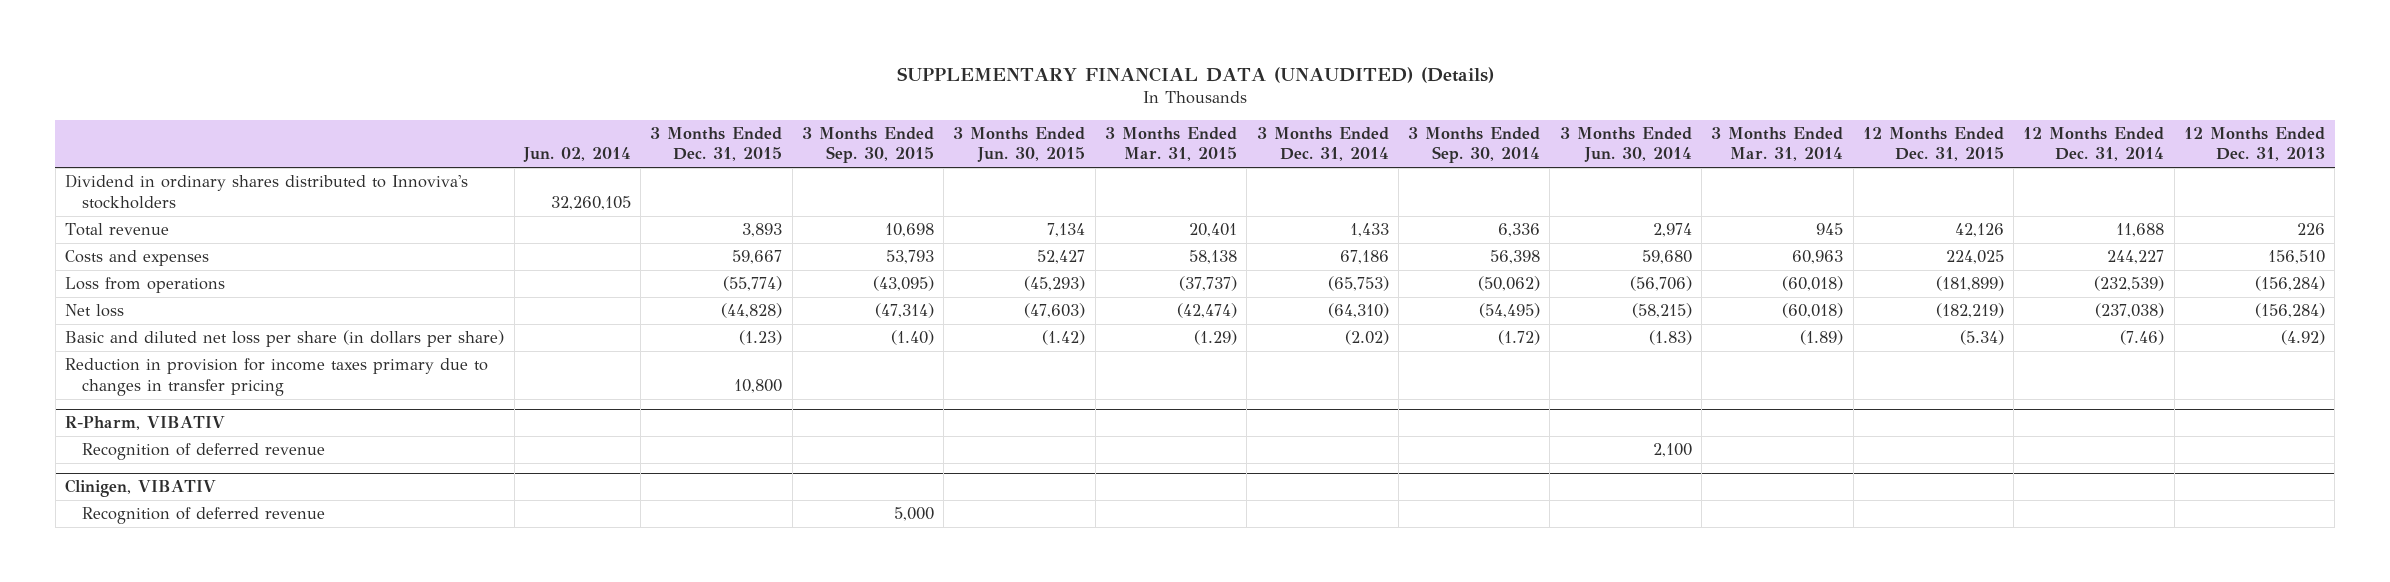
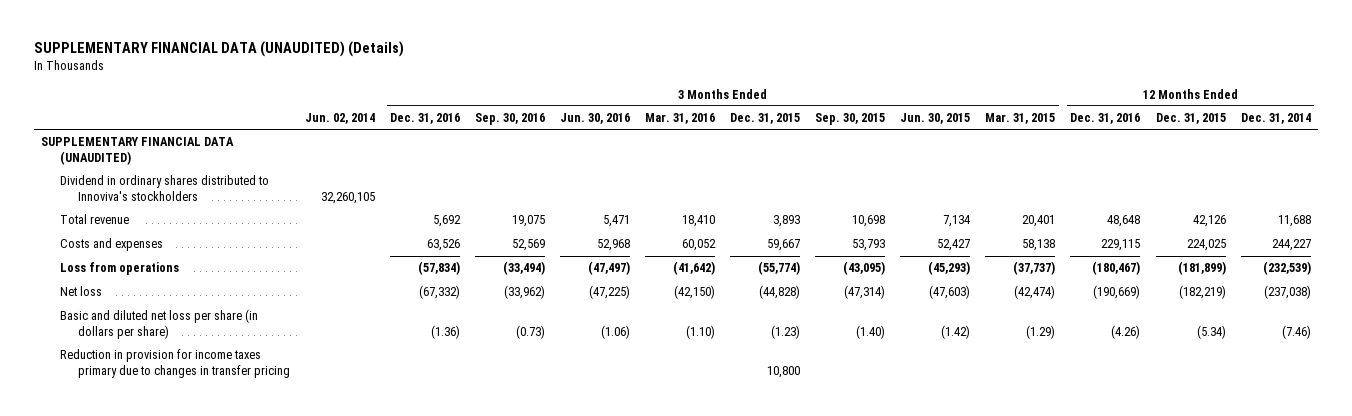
[1256,126,1389,162] 3 Months Ended Dec. 31, 2014 -> none
[1408,126,1541,164] 3 Months Ended Sep. 30, 2014 -> none
[1559,126,1692,163] 3 Months Ended Jun. 30, 2014 -> none
[1711,126,1844,162] 3 Months Ended Mar. 31, 2014 -> none
[2184,126,2326,162] 12 Months Ended Dec. 31, 2013 -> none
none -> [390,113,461,125] Dec. 31, 2016
none -> [475,113,546,126] Sep. 30, 2016
none -> [560,113,631,125] Jun. 30, 2016
none -> [645,113,716,125] Mar. 31, 2016
none -> [1070,113,1141,125] Dec. 31, 2016
none -> [41,137,235,165] SUPPLEMENTARY FINANCIAL DATA (UNAUDITED)
[65,416,226,431] R-Pharm, VIBATIV -> none
[82,443,326,461] Recognition of deferred revenue -> none
[65,479,217,498] Clinigen, VIBATIV -> none
[82,507,326,525] Recognition of deferred revenue -> none

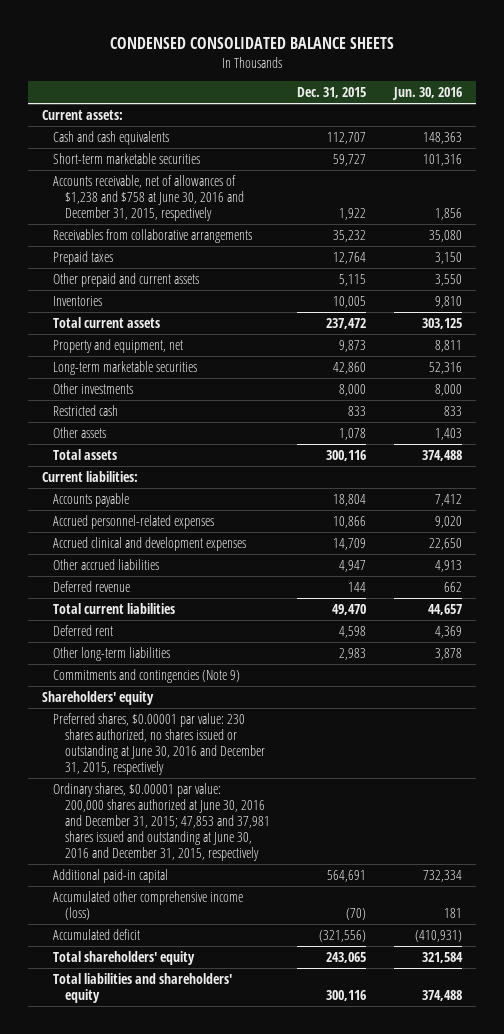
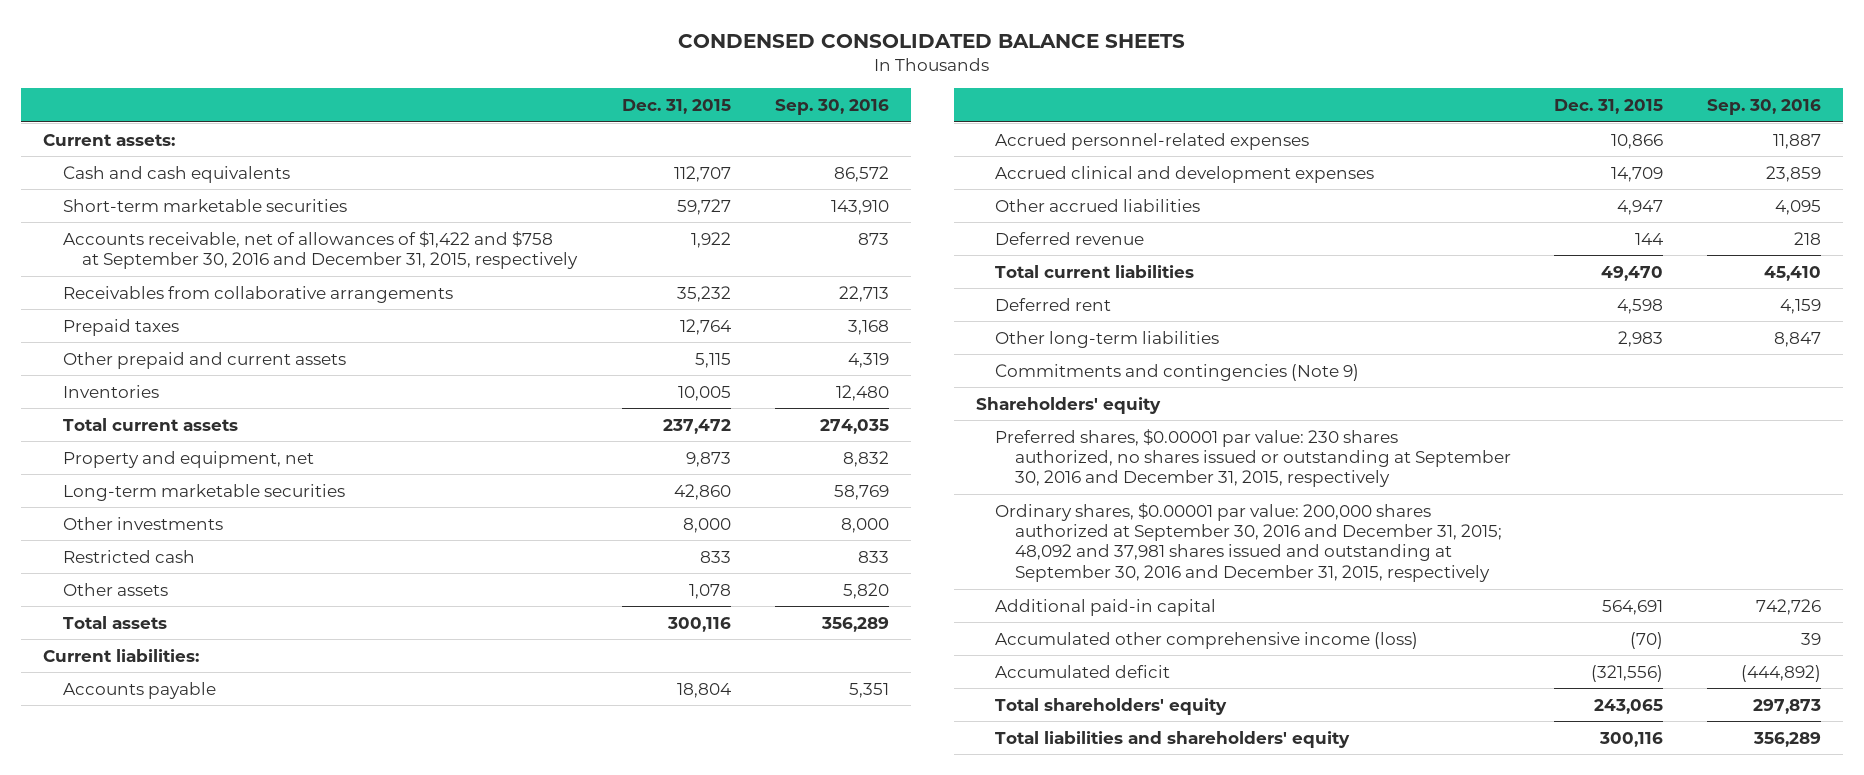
[392,87,463,101] Jun. 30, 2016 -> none
none -> [774,99,889,116] Sep. 30, 2016
[53,174,244,221] Accounts receivable, net of allowances of $1,238 and $758 at June 30, 2016 and December 31, 2015, respectively -> [62,230,579,270] Accounts receivable, net of allowances of $1,422 and $758 at September 30, 2016 and December 31, 2015, respectively
[53,712,265,775] Preferred shares, $0.00001 par value: 230 shares authorized, no shares issued or outstanding at June 30, 2016 and December 31, 2015, respectively -> [995,428,1511,488] Preferred shares, $0.00001 par value: 230 shares authorized, no shares issued or outstanding at September 30, 2016 and December 31, 2015, respectively
[53,782,270,861] Ordinary shares, $0.00001 par value: 200,000 shares authorized at June 30, 2016 and December 31, 2015; 47,853 and 37,981 shares issued and outstanding at June 30, 2016 and December 31, 2015, respectively -> [995,502,1502,582] Ordinary shares, $0.00001 par value: 200,000 shares authorized at September 30, 2016 and December 31, 2015; 48,092 and 37,981 shares issued and outstanding at September 30, 2016 and December 31, 2015, respectively

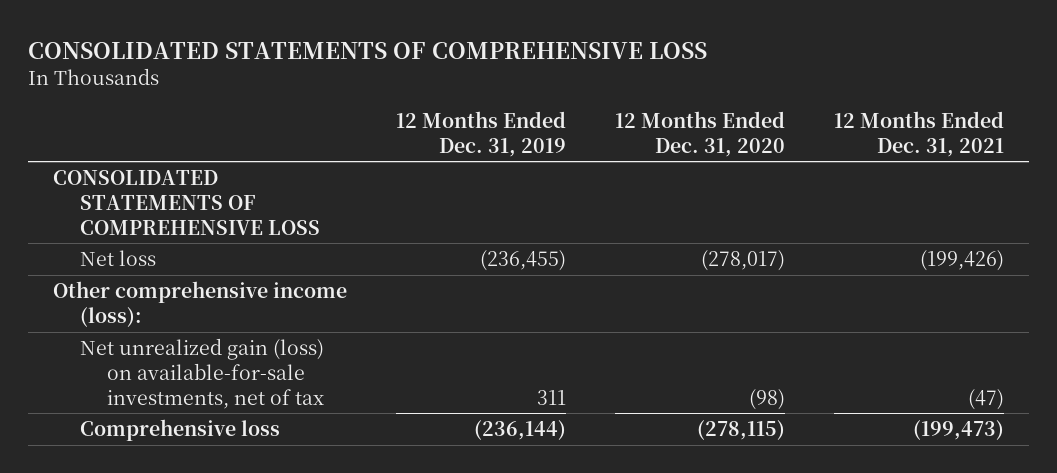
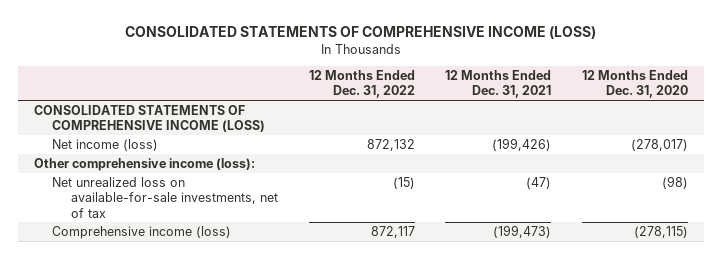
[28,41,708,59] CONSOLIDATED STATEMENTS OF COMPREHENSIVE LOSS -> [124,26,596,40] CONSOLIDATED STATEMENTS OF COMPREHENSIVE INCOME (LOSS)
[395,110,566,157] 12 Months Ended Dec. 31, 2019 -> none
none -> [308,69,415,99] 12 Months Ended Dec. 31, 2022
[52,170,320,235] CONSOLIDATED STATEMENTS OF COMPREHENSIVE LOSS -> [33,104,266,133] CONSOLIDATED STATEMENTS OF COMPREHENSIVE INCOME (LOSS)
[79,250,156,267] Net loss -> [52,138,159,151] Net income (loss)
[79,338,325,409] Net unrealized gain (loss) on available-for-sale investments, net of tax -> [52,176,278,218] Net unrealized loss on available-for-sale investments, net of tax
[79,419,280,442] Comprehensive loss -> [52,225,232,239] Comprehensive income (loss)

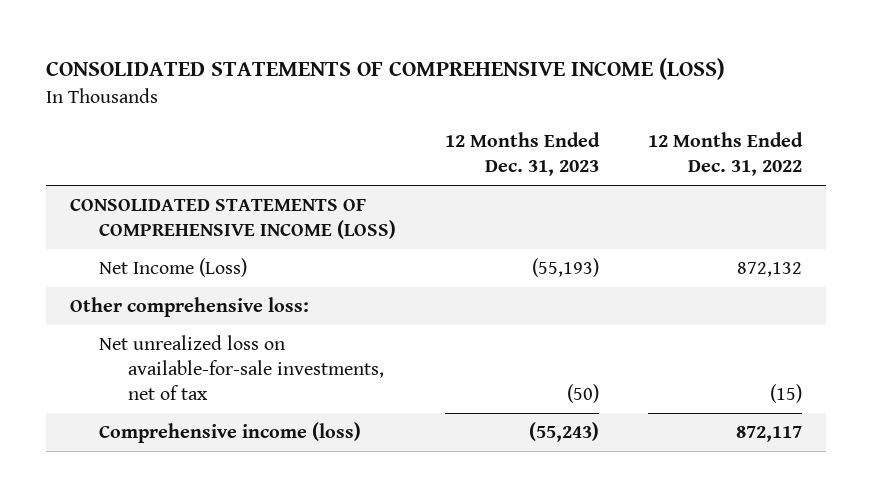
[445,69,552,99] 12 Months Ended Dec. 31, 2021 -> none
[582,69,689,99] 12 Months Ended Dec. 31, 2020 -> none
none -> [444,132,600,177] 12 Months Ended Dec. 31, 2023
[52,138,159,151] Net income (loss) -> [99,258,248,278] Net Income (Loss)
[33,157,255,171] Other comprehensive income (loss): -> [70,297,310,318] Other comprehensive loss:

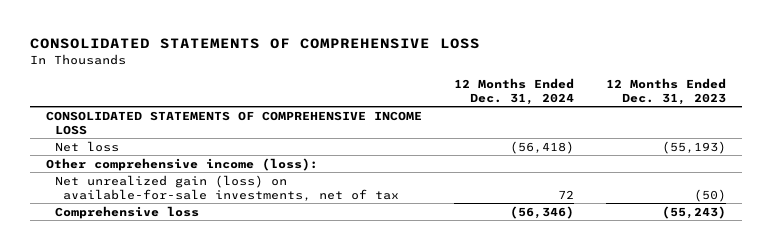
[46,58,726,81] CONSOLIDATED STATEMENTS OF COMPREHENSIVE INCOME (LOSS) -> [30,38,481,50] CONSOLIDATED STATEMENTS OF COMPREHENSIVE LOSS
[647,132,803,177] 12 Months Ended Dec. 31, 2022 -> none
none -> [454,78,575,106] 12 Months Ended Dec. 31, 2024
[70,198,397,240] CONSOLIDATED STATEMENTS OF COMPREHENSIVE INCOME (LOSS) -> [46,110,423,135] CONSOLIDATED STATEMENTS OF COMPREHENSIVE INCOME LOSS
[99,258,248,278] Net Income (Loss) -> [54,140,119,152] Net loss
[70,297,310,318] Other comprehensive loss: -> [46,157,319,171] Other comprehensive income (loss):
[99,335,385,401] Net unrealized loss on available-for-sale investments, net of tax -> [54,174,400,201] Net unrealized gain (loss) on available-for-sale investments, net of tax
[99,422,362,444] Comprehensive income (loss) -> [54,205,199,219] Comprehensive loss

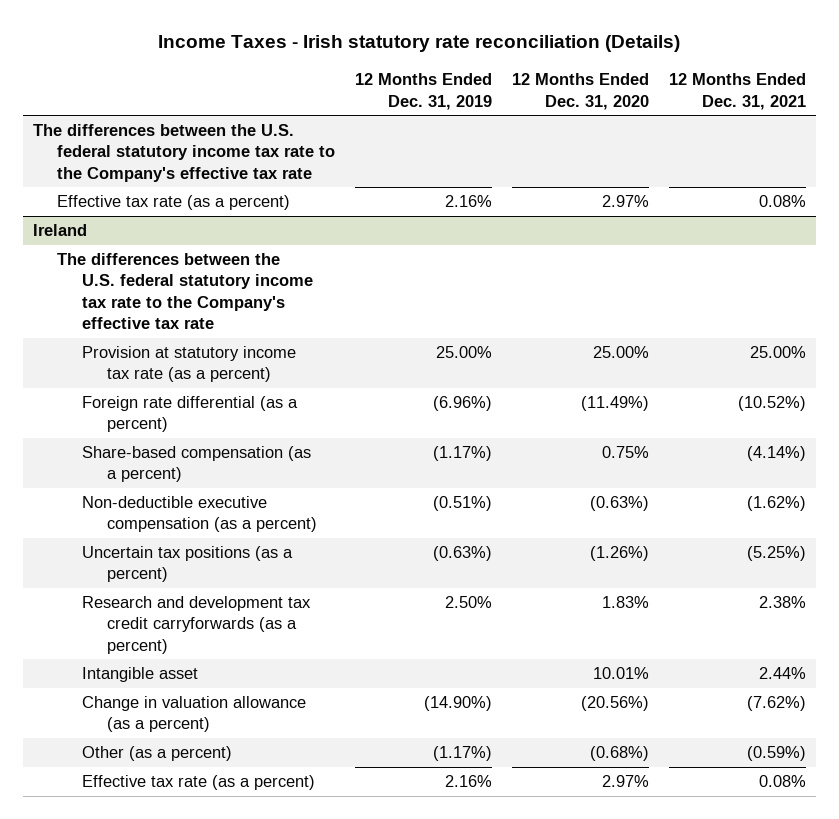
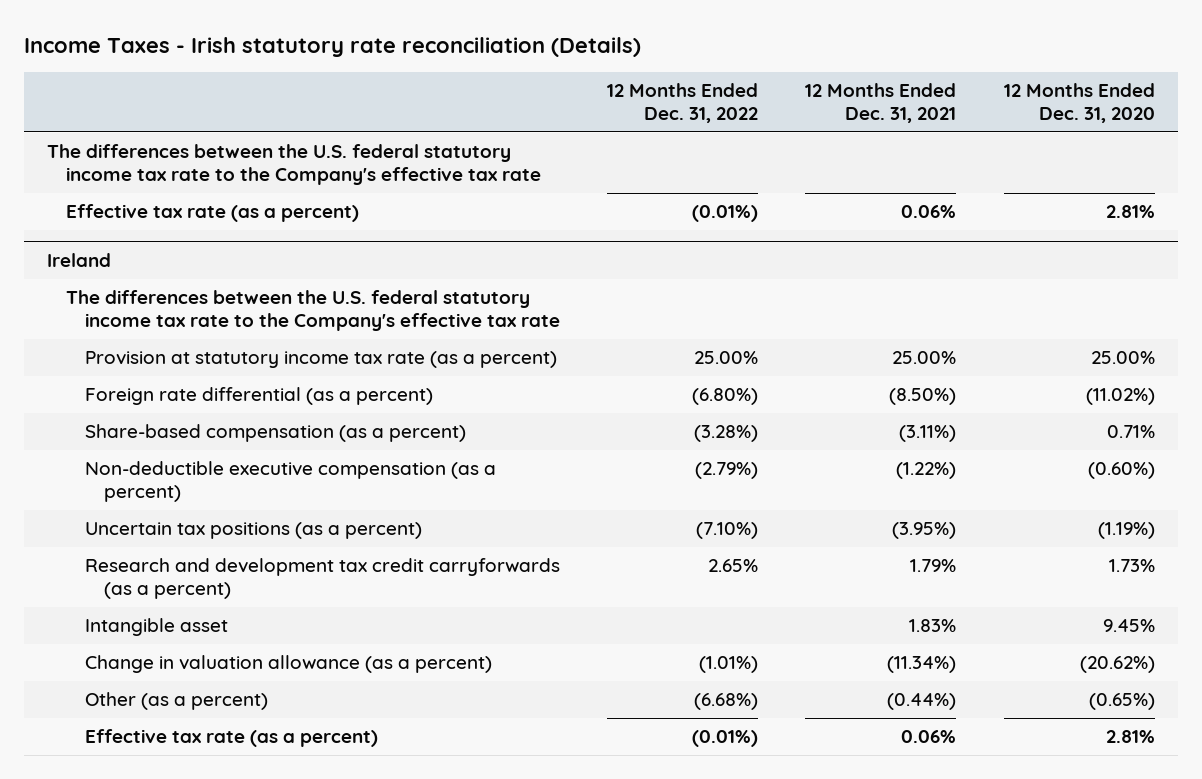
[355,73,493,110] 12 Months Ended Dec. 31, 2019 -> none
none -> [607,83,759,124] 12 Months Ended Dec. 31, 2022
[602,195,650,208] 2.97% -> [1105,205,1155,219] 2.81%
[759,195,807,208] 0.08% -> [901,205,957,219] 0.06%
[581,396,650,412] (11.49%) -> [1085,388,1155,406] (11.02%)
[738,396,807,412] (10.52%) -> [889,388,957,406] (8.50%)
[602,446,650,459] 0.75% -> [1106,425,1155,439] 0.71%
[747,446,807,462] (4.14%) -> [899,425,957,443] (3.11%)
[590,496,650,512] (0.63%) -> [1087,462,1155,480] (0.60%)
[747,496,807,512] (1.62%) -> [896,462,957,480] (1.22%)
[590,546,650,562] (1.26%) -> [1097,522,1155,540] (1.19%)
[747,546,807,562] (5.25%) -> [892,522,957,540] (3.95%)
[602,596,650,609] 1.83% -> [1108,559,1155,573] 1.73%
[759,596,807,609] 2.38% -> [910,559,957,573] 1.79%
[593,667,650,680] 10.01% -> [1102,619,1155,633] 9.45%
[759,667,807,680] 2.44% -> [909,619,957,633] 1.83%
[581,696,650,712] (20.56%) -> [1079,656,1155,674] (20.62%)
[747,696,807,712] (7.62%) -> [887,656,957,674] (11.34%)
[590,746,650,762] (0.68%) -> [1088,693,1155,711] (0.65%)
[747,746,807,762] (0.59%) -> [887,693,957,711] (0.44%)
[602,775,650,788] 2.97% -> [1105,730,1155,744] 2.81%
[759,775,807,788] 0.08% -> [901,730,957,744] 0.06%

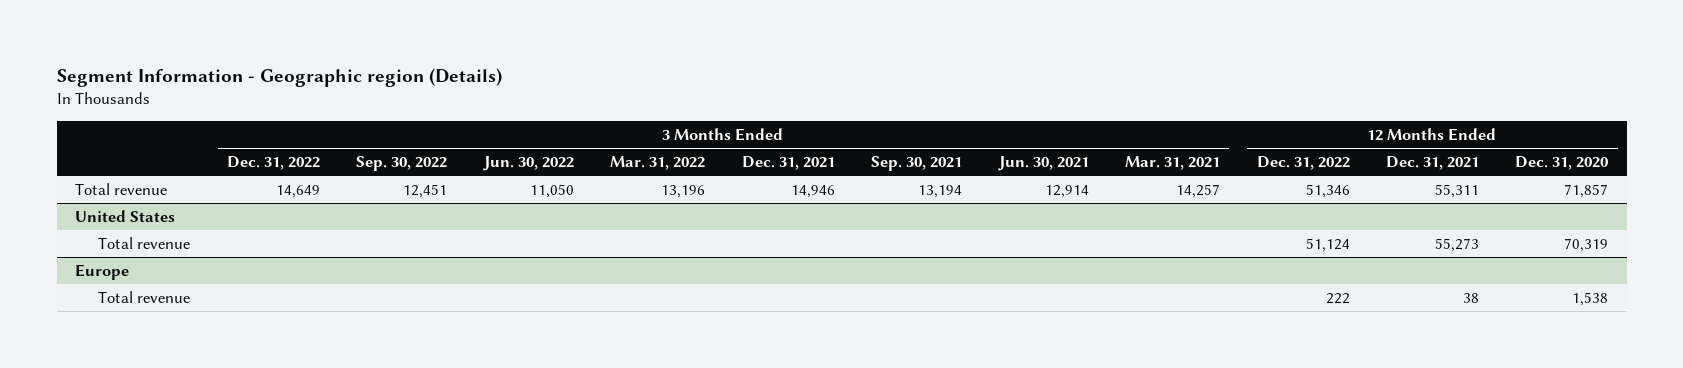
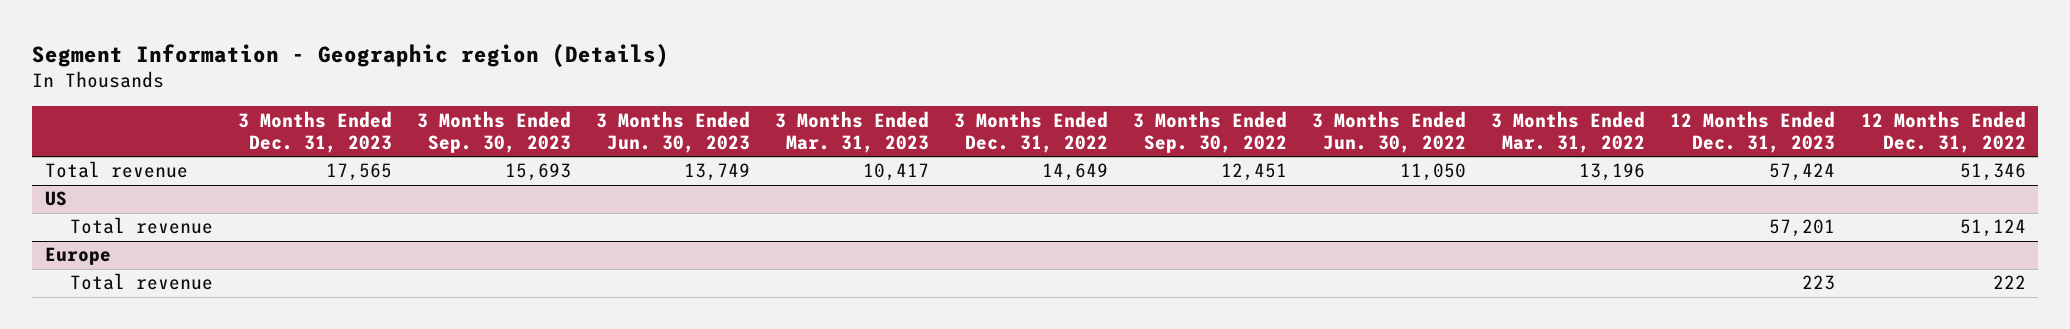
[741,155,835,170] Dec. 31, 2021 -> none
[871,155,963,171] Sep. 30, 2021 -> none
[997,155,1089,171] Jun. 30, 2021 -> none
[1125,155,1221,170] Mar. 31, 2021 -> none
[1385,155,1479,170] Dec. 31, 2021 -> none
[1515,155,1609,170] Dec. 31, 2020 -> none
none -> [237,110,392,153] 3 Months Ended Dec. 31, 2023
none -> [416,110,571,153] 3 Months Ended Sep. 30, 2023
none -> [595,110,750,153] 3 Months Ended Jun. 30, 2023
none -> [775,110,930,153] 3 Months Ended Mar. 31, 2023
none -> [1670,110,1836,153] 12 Months Ended Dec. 31, 2023
[74,209,175,222] United States -> [44,191,67,207] US

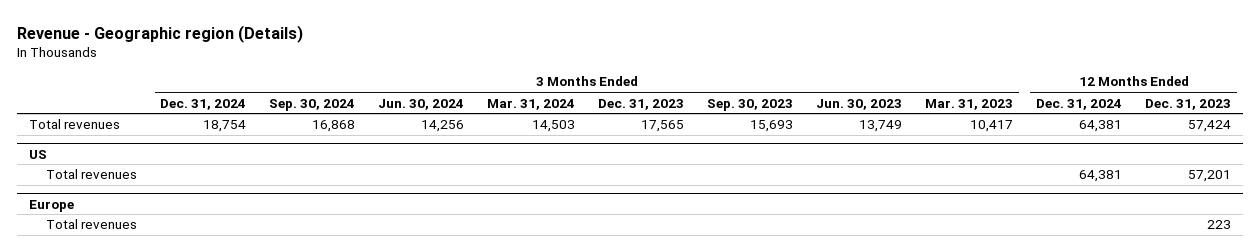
[32,43,670,67] Segment Information - Geographic region (Details) -> [17,24,304,43] Revenue - Geographic region (Details)
[954,110,1109,153] 3 Months Ended Dec. 31, 2022 -> none
[1133,110,1288,153] 3 Months Ended Sep. 30, 2022 -> none
[1312,110,1467,153] 3 Months Ended Jun. 30, 2022 -> none
[1491,110,1646,153] 3 Months Ended Mar. 31, 2022 -> none
[1860,110,2026,153] 12 Months Ended Dec. 31, 2022 -> none
none -> [160,98,247,110] Dec. 31, 2024
none -> [269,98,356,111] Sep. 30, 2024
none -> [378,98,465,110] Jun. 30, 2024
none -> [487,98,576,110] Mar. 31, 2024
none -> [1036,98,1123,110] Dec. 31, 2024
[44,161,188,179] Total revenue -> [28,119,120,130] Total revenues
[69,217,213,235] Total revenue -> [46,169,138,180] Total revenues
[69,273,213,291] Total revenue -> [46,219,138,230] Total revenues

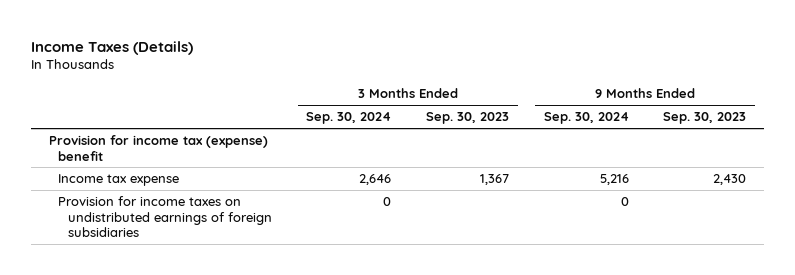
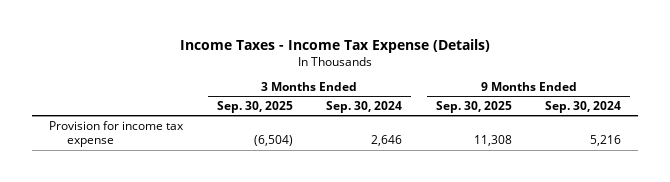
[31,40,194,55] Income Taxes (Details) -> [180,39,491,54] Income Taxes - Income Tax Expense (Details)
[426,112,510,125] Sep. 30, 2023 -> none
[663,112,747,125] Sep. 30, 2023 -> none
none -> [216,100,293,113] Sep. 30, 2025
none -> [435,100,512,113] Sep. 30, 2025
[48,135,268,161] Provision for income tax (expense) benefit -> none
[58,196,272,238] Provision for income taxes on undistributed earnings of foreign subsidiaries -> none
[58,174,180,187] Income tax expense -> [48,120,184,148] Provision for income tax expense

